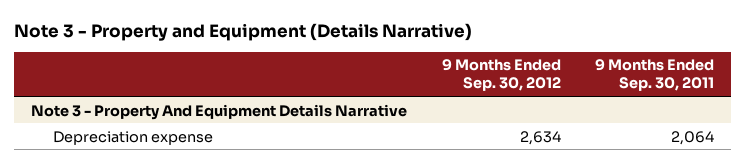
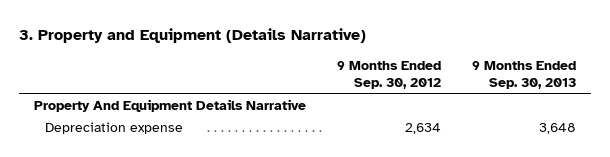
[14,22,473,41] Note 3 - Property and Equipment (Details Narrative) -> [19,28,367,44] 3. Property and Equipment (Details Narrative)
[594,59,714,92] 9 Months Ended Sep. 30, 2011 -> none
none -> [471,60,576,89] 9 Months Ended Sep. 30, 2013
[31,103,408,120] Note 3 - Property And Equipment Details Narrative -> [34,98,307,112] Property And Equipment Details Narrative

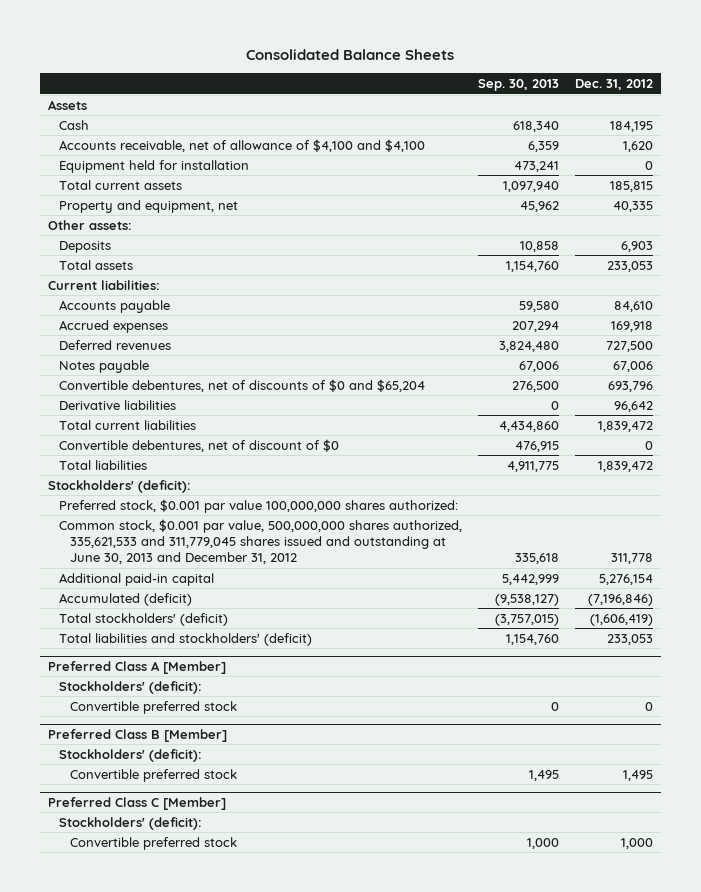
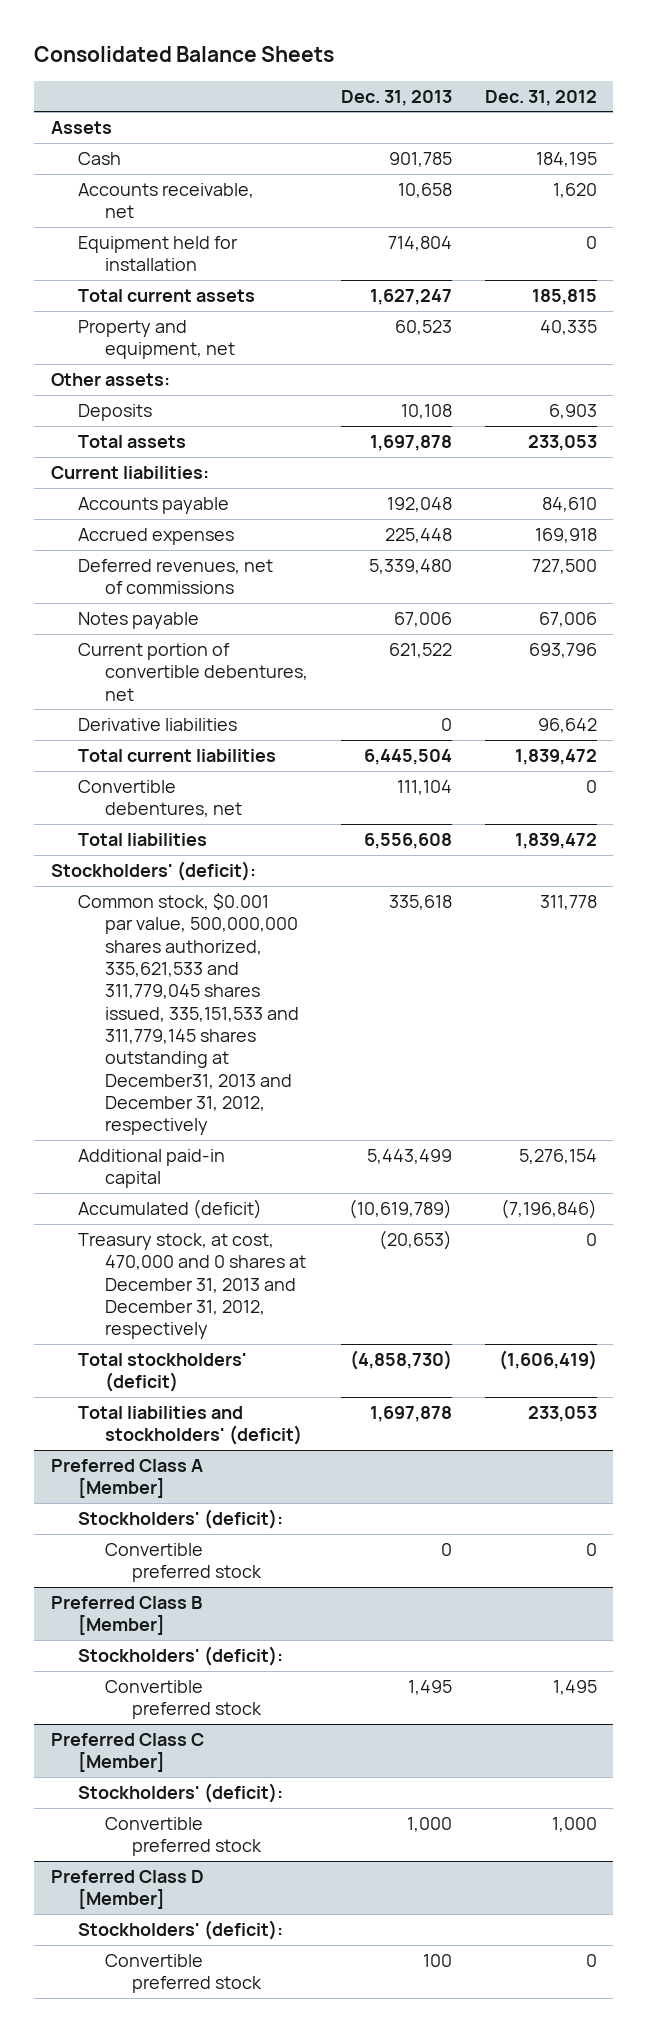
[477,79,559,92] Sep. 30, 2013 -> none
none -> [340,89,452,106] Dec. 31, 2013
[59,138,426,152] Accounts receivable, net of allowance of $4,100 and $4,100 -> [77,182,254,219] Accounts receivable, net
[59,339,172,350] Deferred revenues -> [77,558,273,595] Deferred revenues, net of commissions
[59,378,426,392] Convertible debentures, net of discounts of $0 and $65,204 -> [77,642,309,701] Current portion of convertible debentures, net
[59,438,340,452] Convertible debentures, net of discount of $0 -> [77,779,243,818] Convertible debentures, net
[59,498,459,513] Preferred stock, $0.001 par value 100,000,000 shares authorized: -> none
[59,518,463,565] Common stock, $0.001 par value, 500,000,000 shares authorized, 335,621,533 and 311,779,045 shares issued and outstanding at June 30, 2013 and December 31, 2012 -> [77,892,300,1136] Common stock, $0.001 par value, 500,000,000 shares authorized, 335,621,533 and 311,779,045 shares issued, 335,151,533 and 311,779,145 shares outstanding at December31, 2013 and December 31, 2012, respectively
none -> [77,1232,307,1340] Treasury stock, at cost, 470,000 and 0 shares at December 31, 2013 and December 31, 2012, respectively
none -> [50,1869,204,1910] Preferred Class D [Member]
none -> [77,1919,283,1940] Stockholders' (deficit):
none -> [105,1953,263,1994] Convertible preferred stock

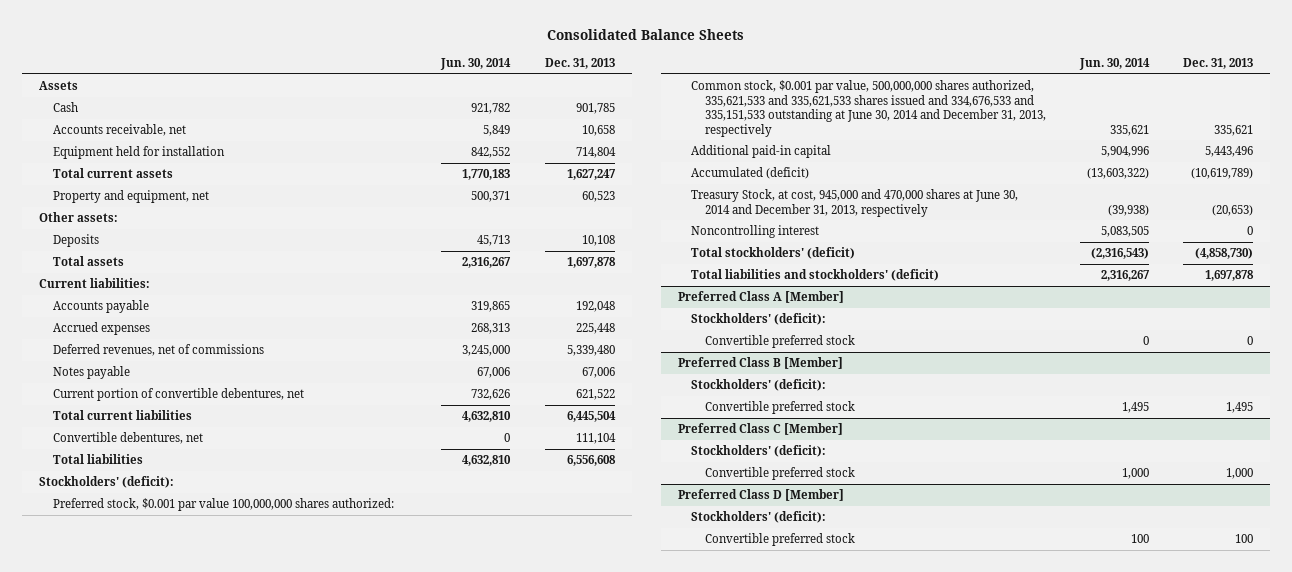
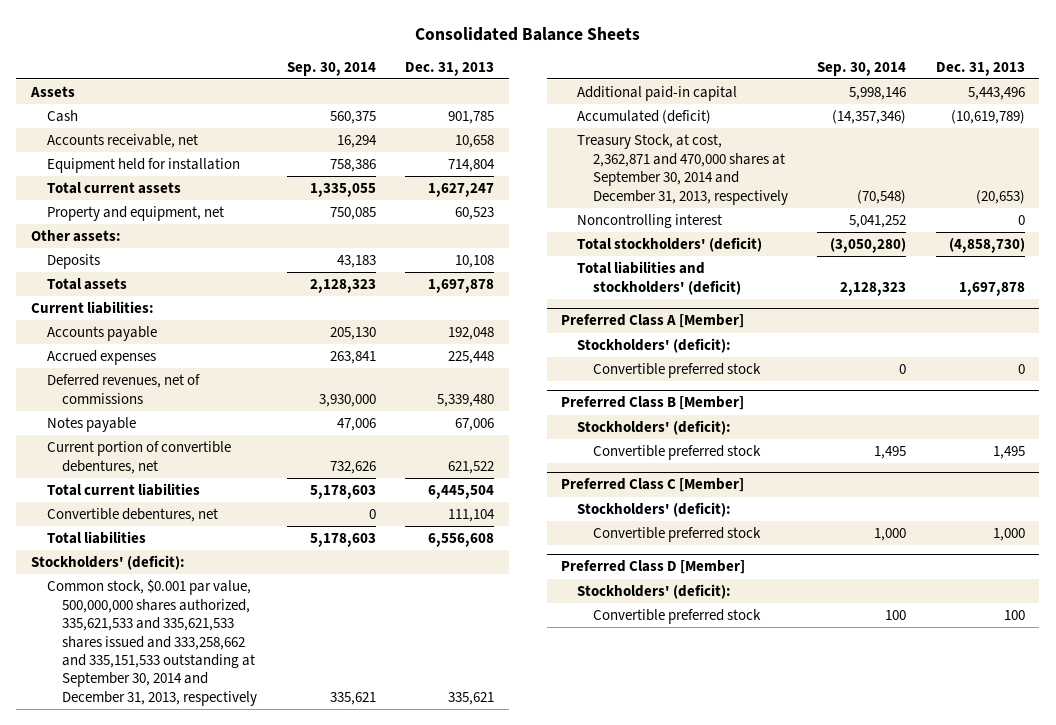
[440,58,512,71] Jun. 30, 2014 -> none
none -> [286,61,376,76] Sep. 30, 2014
[52,498,394,512] Preferred stock, $0.001 par value 100,000,000 shares authorized: -> none
[691,80,1046,137] Common stock, $0.001 par value, 500,000,000 shares authorized, 335,621,533 and 335,621,533 shares issued and 334,676,533 and 335,151,533 outstanding at June 30, 2014 and December 31, 2013, respectively -> [46,579,258,706] Common stock, $0.001 par value, 500,000,000 shares authorized, 335,621,533 and 335,621,533 shares issued and 333,258,662 and 335,151,533 outstanding at September 30, 2014 and December 31, 2013, respectively
[691,189,1019,217] Treasury Stock, at cost, 945,000 and 470,000 shares at June 30, 2014 and December 31, 2013, respectively -> [577,134,788,205] Treasury Stock, at cost, 2,362,871 and 470,000 shares at September 30, 2014 and December 31, 2013, respectively

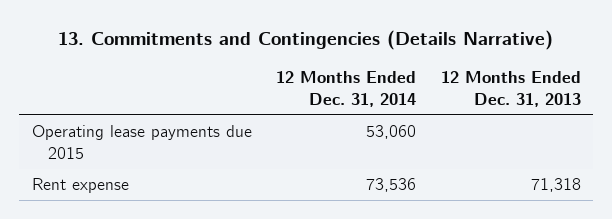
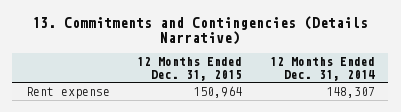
[440,71,581,107] 12 Months Ended Dec. 31, 2013 -> none
none -> [137,57,243,81] 12 Months Ended Dec. 31, 2015
[31,125,252,159] Operating lease payments due 2015 -> none
[366,178,417,193] 73,536 -> [325,87,375,99] 148,307

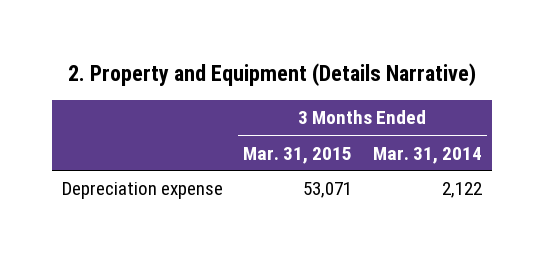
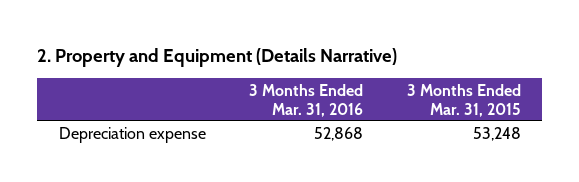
[372,146,482,164] Mar. 31, 2014 -> none
none -> [249,83,364,117] 3 Months Ended Mar. 31, 2016
[303,182,353,199] 53,071 -> [472,127,521,142] 53,248

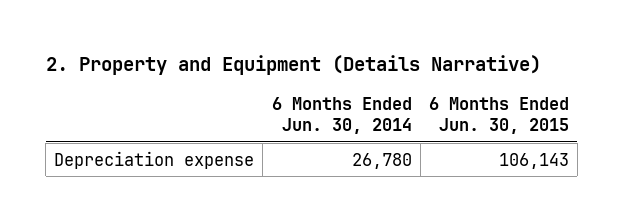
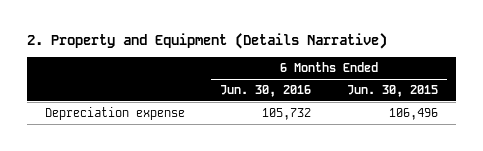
[271,97,412,135] 6 Months Ended Jun. 30, 2014 -> none
none -> [220,85,312,98] Jun. 30, 2016
[498,152,569,169] 106,143 -> [389,108,439,121] 106,496

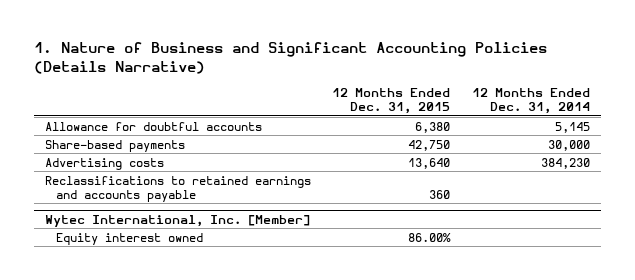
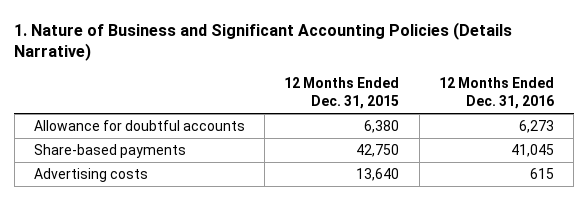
[472,88,591,115] 12 Months Ended Dec. 31, 2014 -> none
none -> [438,77,554,110] 12 Months Ended Dec. 31, 2016
[44,175,311,202] Reclassifications to retained earnings and accounts payable -> none
[44,214,310,227] Wytec International, Inc. [Member] -> none
[55,232,203,245] Equity interest owned -> none

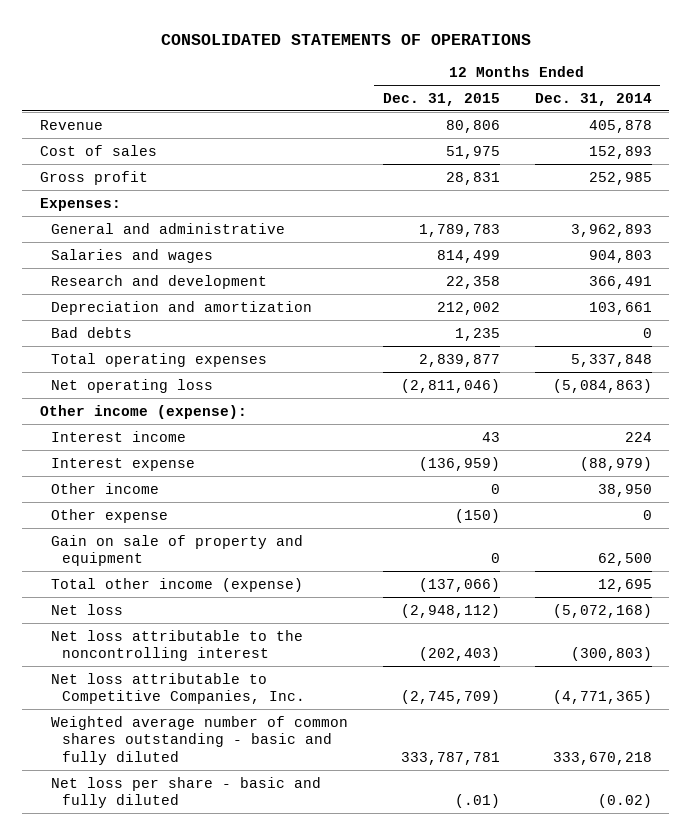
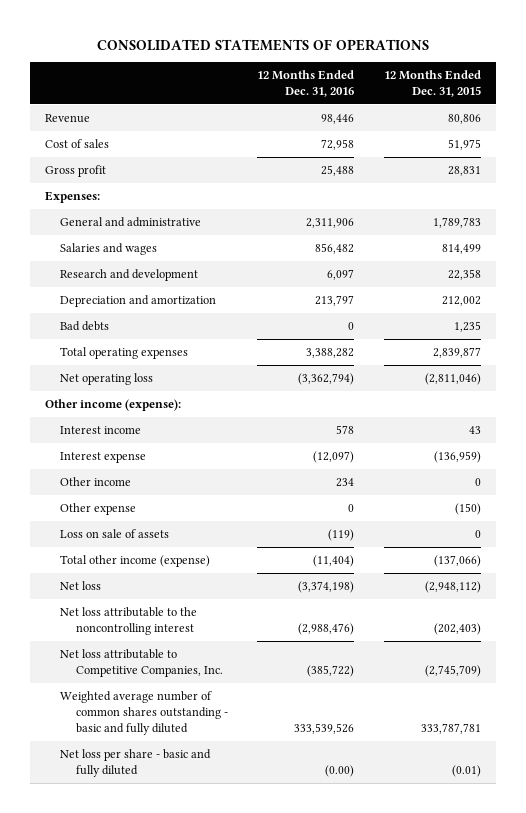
[534,92,652,106] Dec. 31, 2014 -> none
none -> [257,70,355,98] 12 Months Ended Dec. 31, 2016
[50,534,303,567] Gain on sale of property and equipment -> [60,529,170,539] Loss on sale of assets
[454,794,500,809] (.01) -> [452,764,482,777] (0.01)

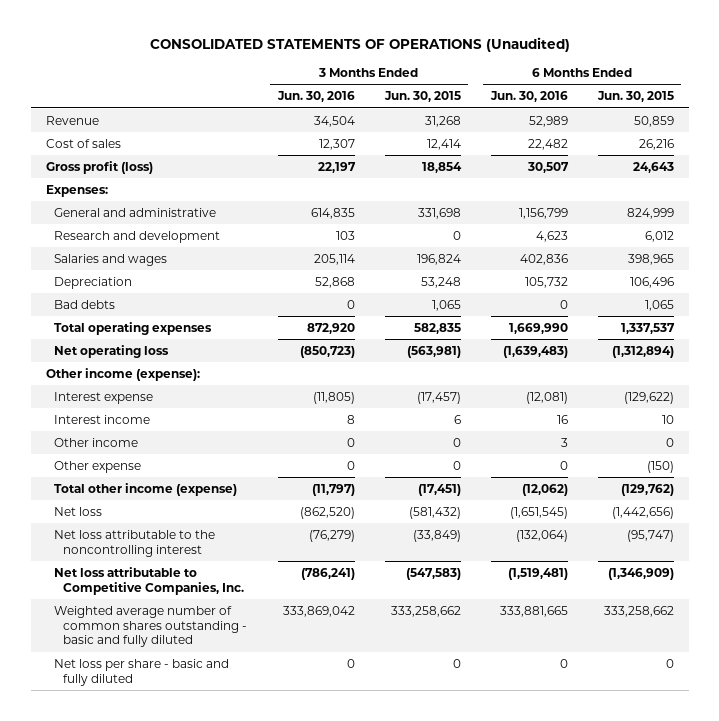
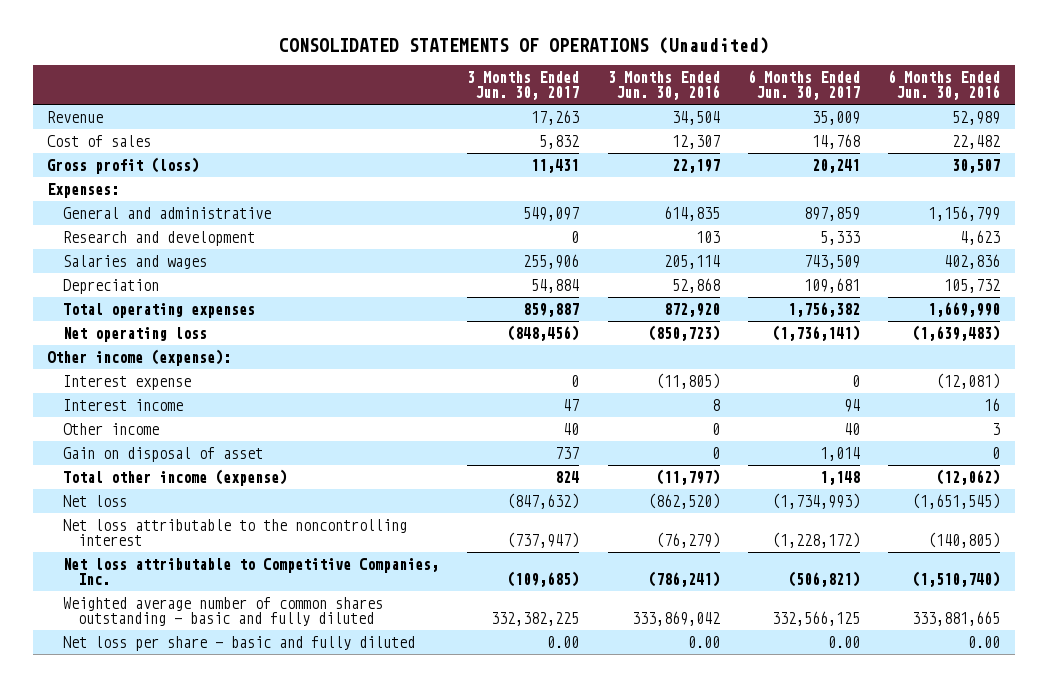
[383,91,461,103] Jun. 30, 2015 -> none
[596,91,674,103] Jun. 30, 2015 -> none
none -> [467,70,580,100] 3 Months Ended Jun. 30, 2017
none -> [748,69,861,100] 6 Months Ended Jun. 30, 2017
[54,299,116,309] Bad debts -> none
[54,460,142,473] Other expense -> none
none -> [62,446,263,462] Gain on disposal of asset
[515,529,568,542] (132,064) -> [928,532,1001,549] (140,805)
[507,567,568,580] (1,519,481) -> [912,571,1001,588] (1,510,740)
[346,658,355,668] 0 -> [687,635,720,648] 0.00
[559,658,568,668] 0 -> [968,635,1001,648] 0.00

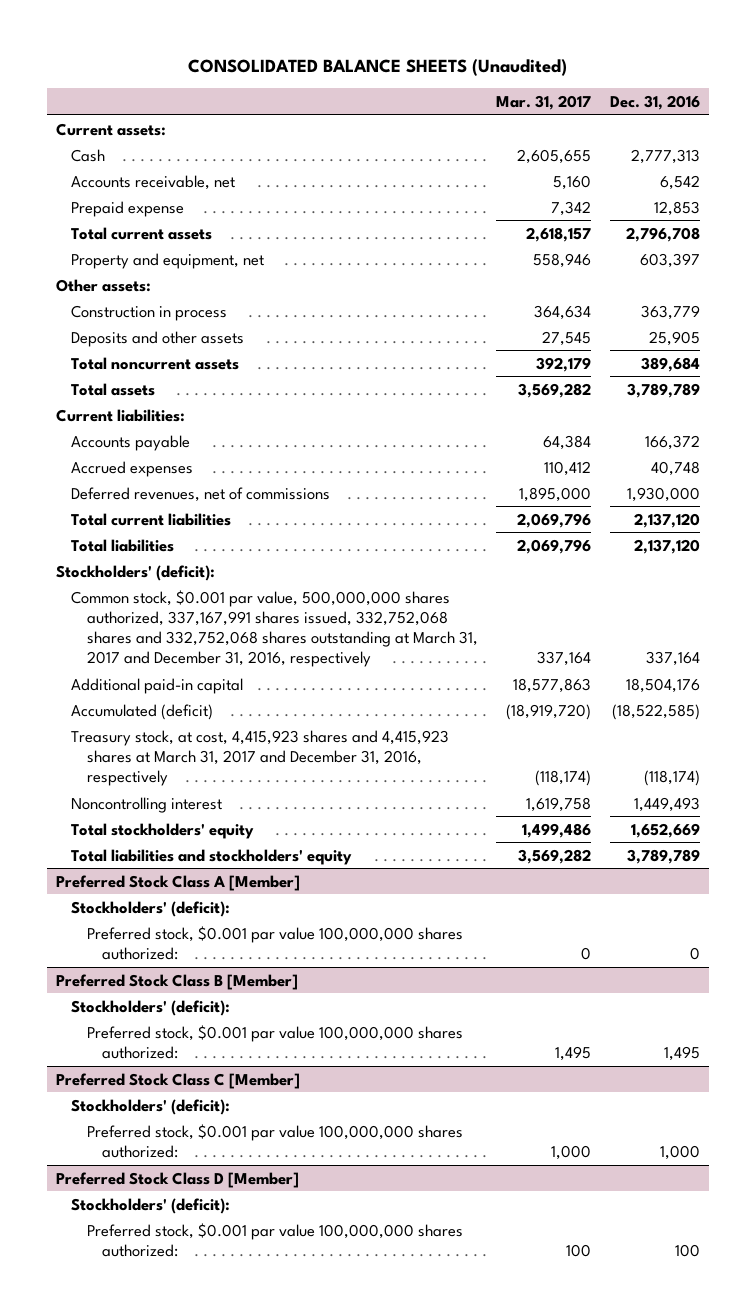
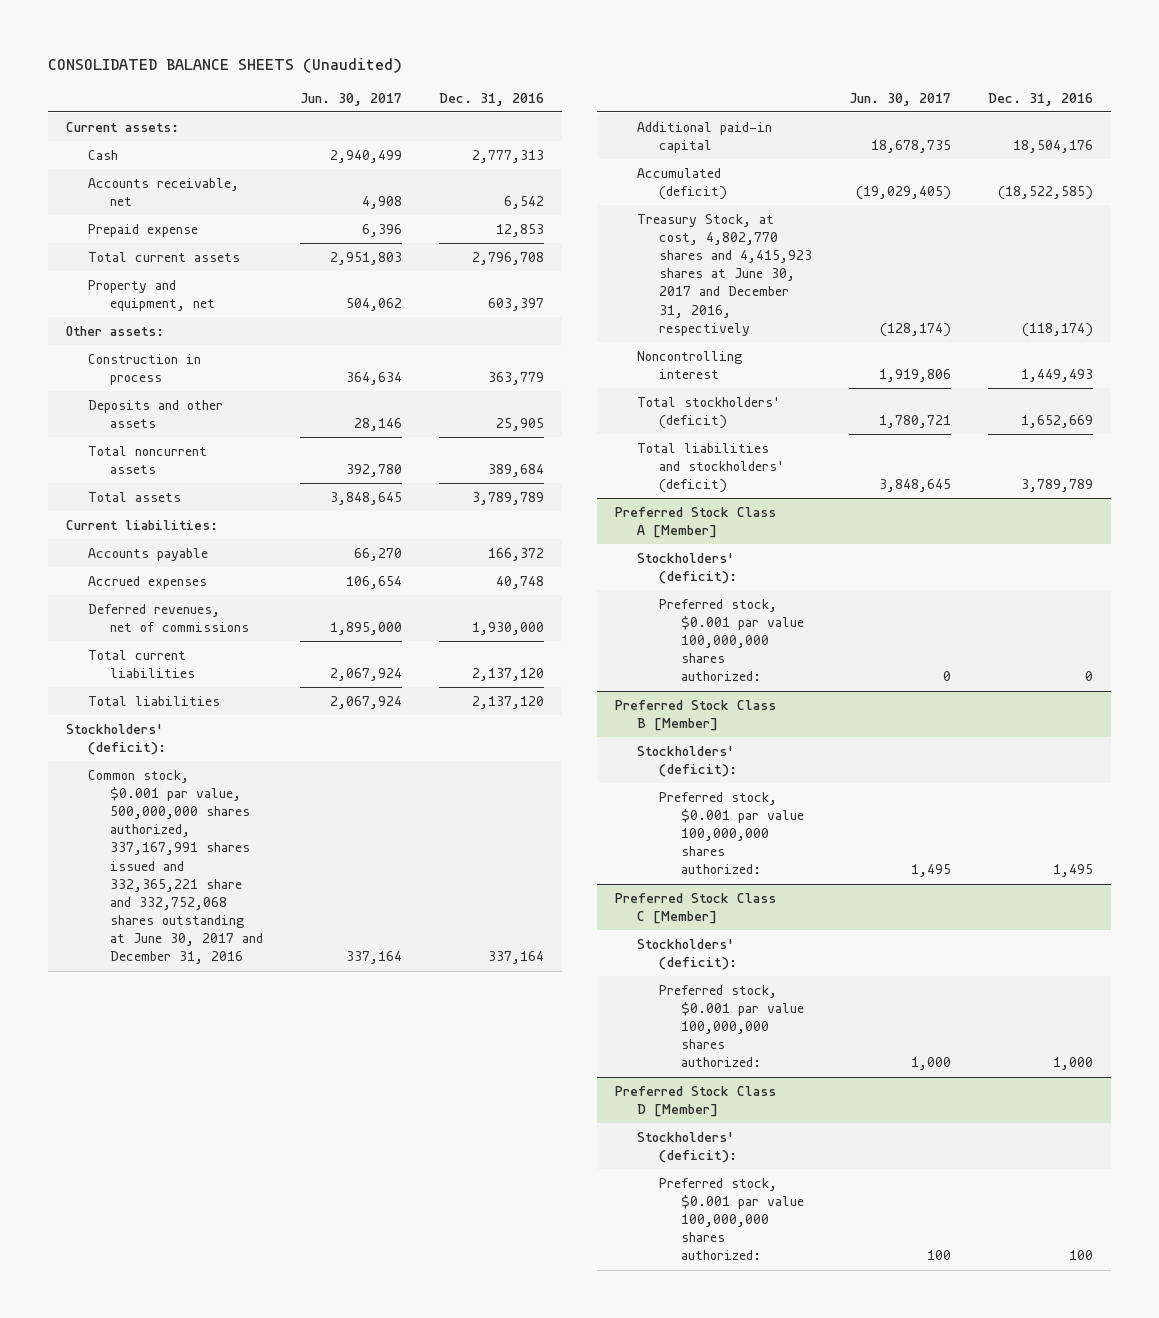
[496,95,592,111] Mar. 31, 2017 -> none
none -> [300,92,403,106] Jun. 30, 2017
[71,589,478,668] Common stock, $0.001 par value, 500,000,000 shares authorized, 337,167,991 shares issued, 332,752,068 shares and 332,752,068 shares outstanding at March 31, 2017 and December 31, 2016, respectively -> [88,769,264,965] Common stock, $0.001 par value, 500,000,000 shares authorized, 337,167,991 shares issued and 332,365,221 share and 332,752,068 shares outstanding at June 30, 2017 and December 31, 2016
[71,729,450,787] Treasury stock, at cost, 4,415,923 shares and 4,415,923 shares at March 31, 2017 and December 31, 2016, respectively -> [637,213,813,336] Treasury Stock, at cost, 4,802,770 shares and 4,415,923 shares at June 30, 2017 and December 31, 2016, respectively
[71,822,255,839] Total stockholders' equity -> [637,396,781,430] Total stockholders' (deficit)
[71,848,353,865] Total liabilities and stockholders' equity -> [637,442,785,494] Total liabilities and stockholders' (deficit)

